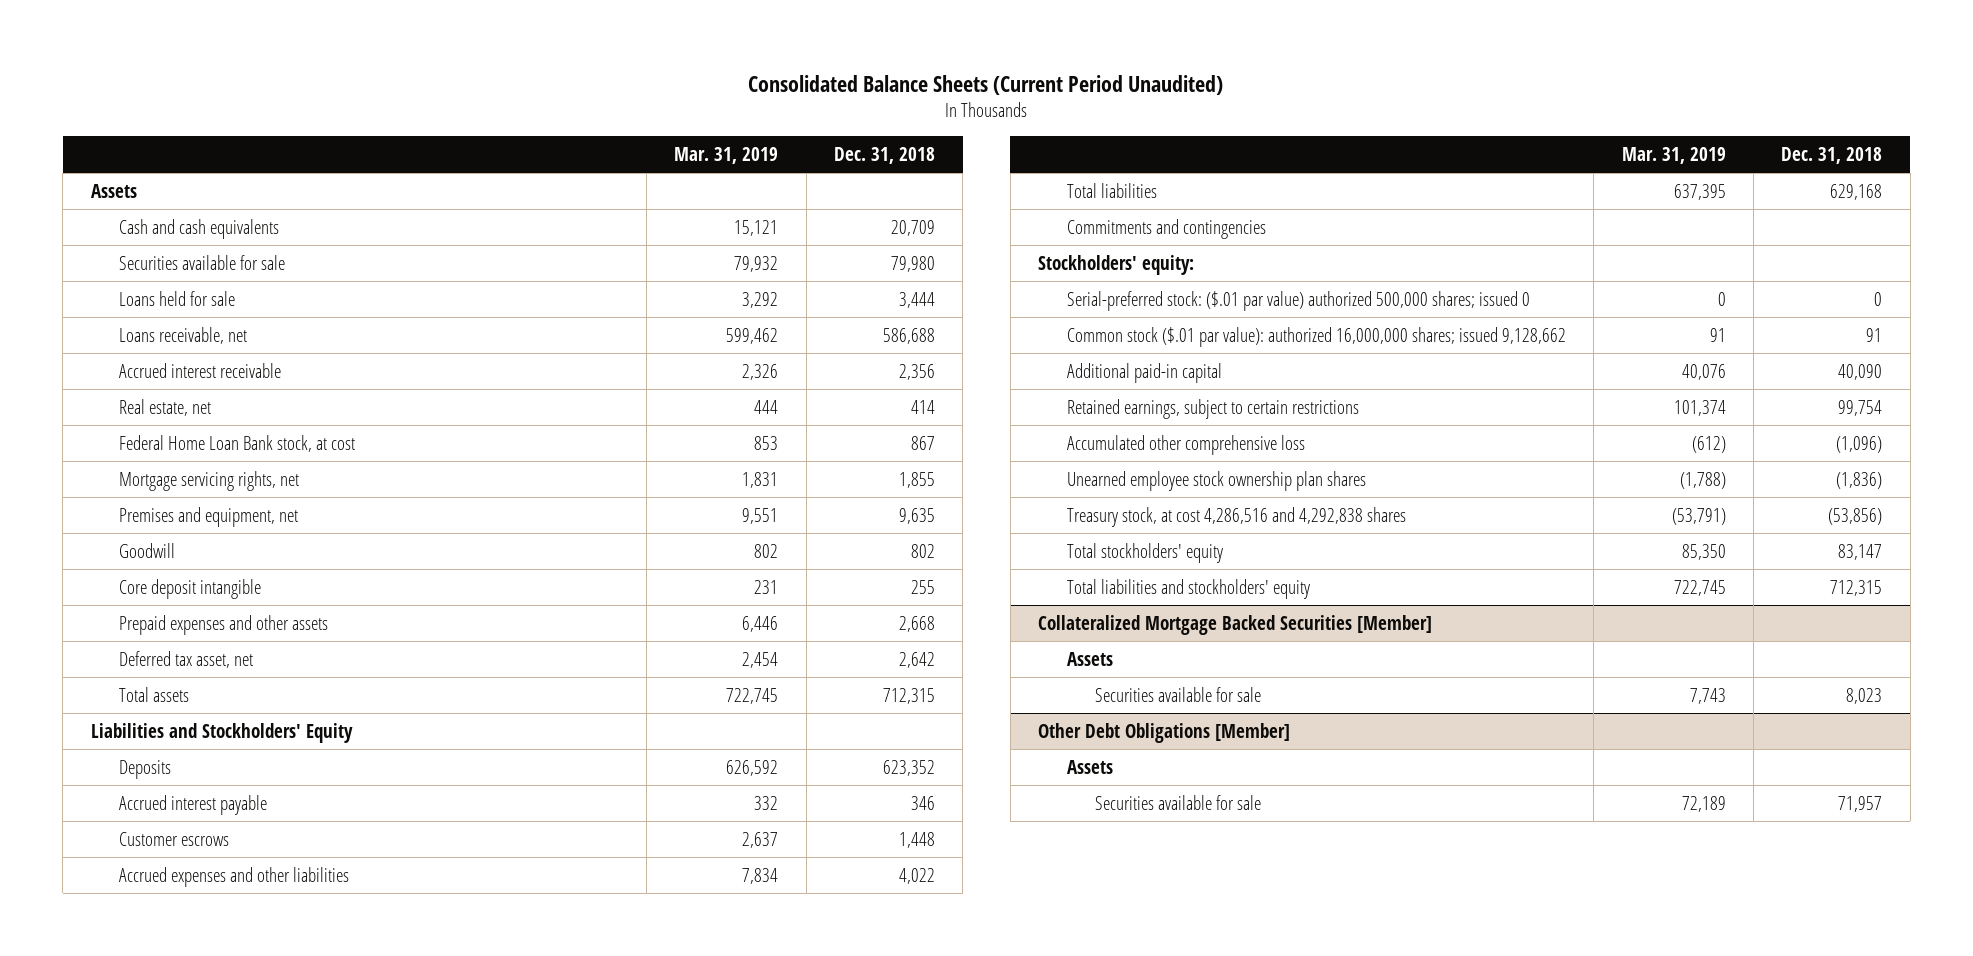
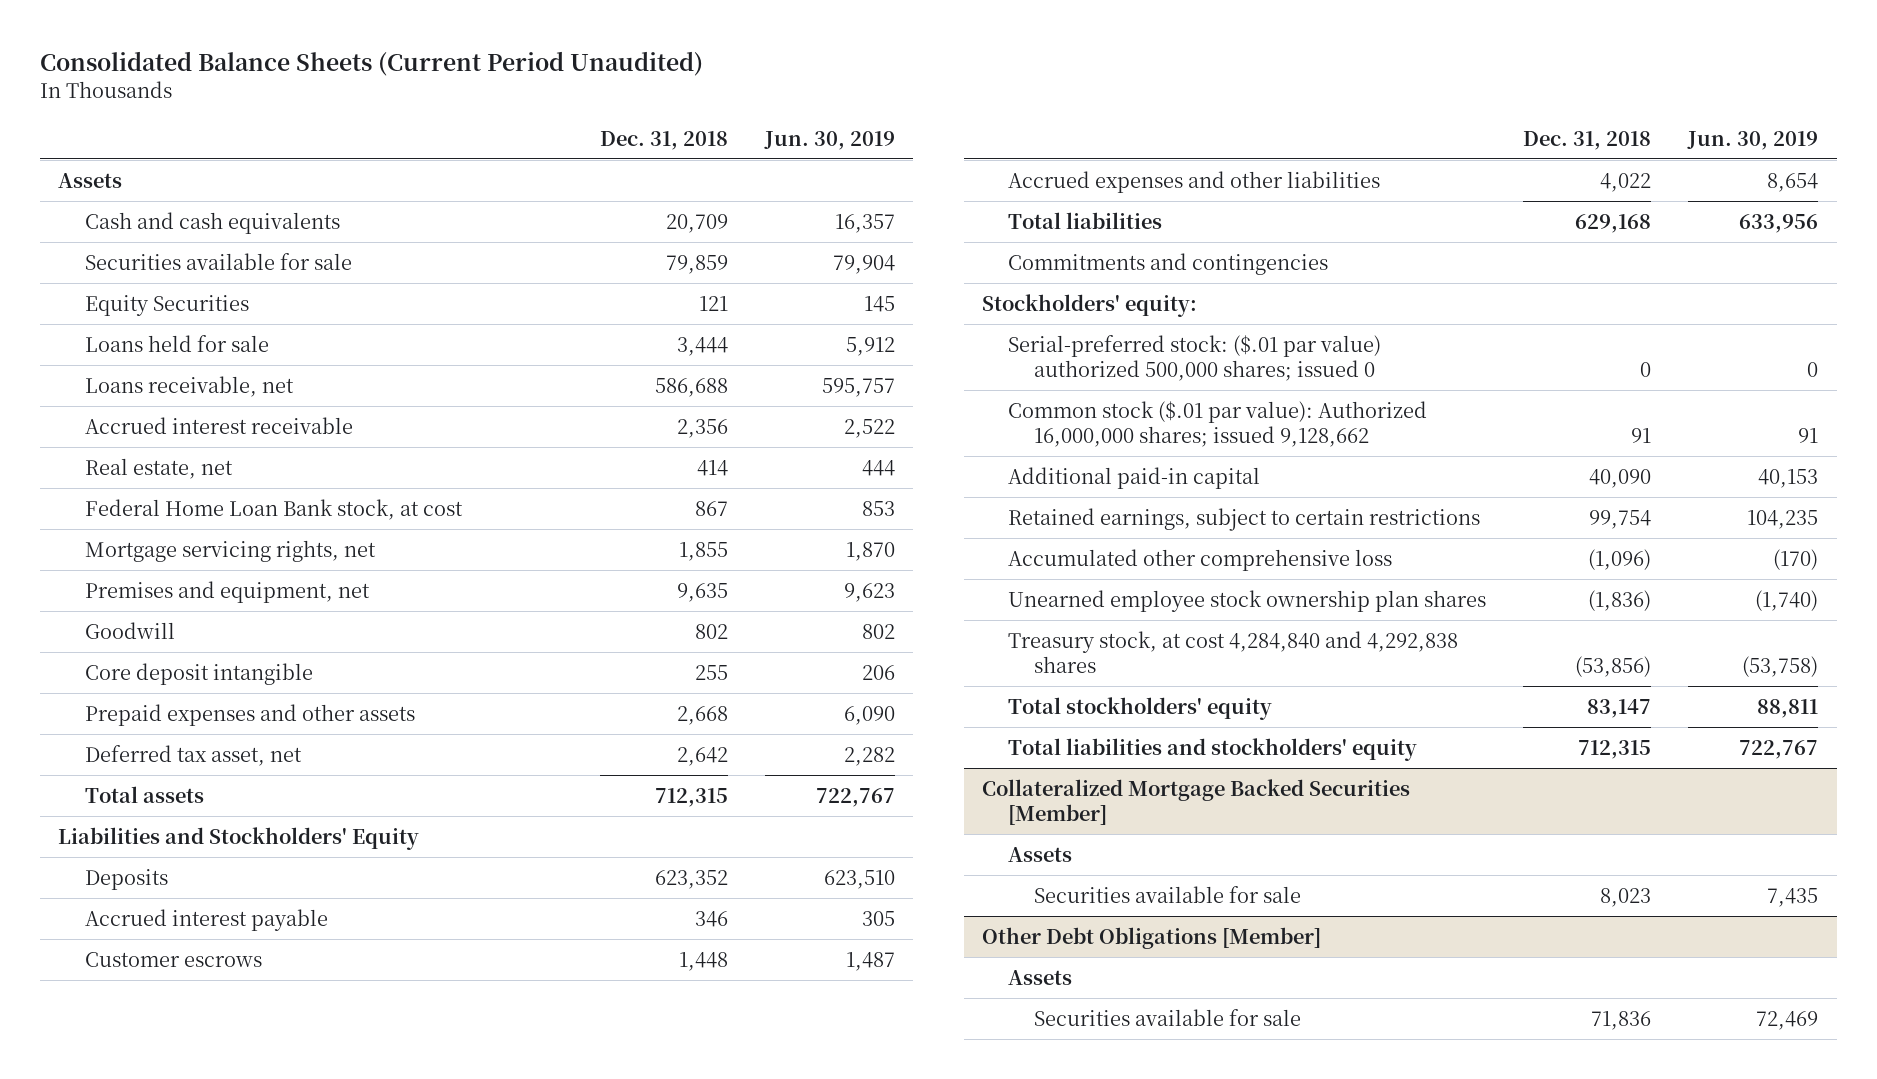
[674,146,779,164] Mar. 31, 2019 -> none
none -> [763,130,895,150] Jun. 30, 2019
[890,255,935,272] 79,980 -> [665,254,728,274] 79,859
none -> [84,294,249,316] Equity Securities
[1066,326,1566,347] Common stock ($.01 par value): authorized 16,000,000 shares; issued 9,128,662 -> [1008,400,1428,448] Common stock ($.01 par value): Authorized 16,000,000 shares; issued 9,128,662
[1066,506,1406,527] Treasury stock, at cost 4,286,516 and 4,292,838 shares -> [1008,630,1459,674] Treasury stock, at cost 4,284,840 and 4,292,838 shares
[1838,795,1883,812] 71,957 -> [1591,1010,1652,1030] 71,836

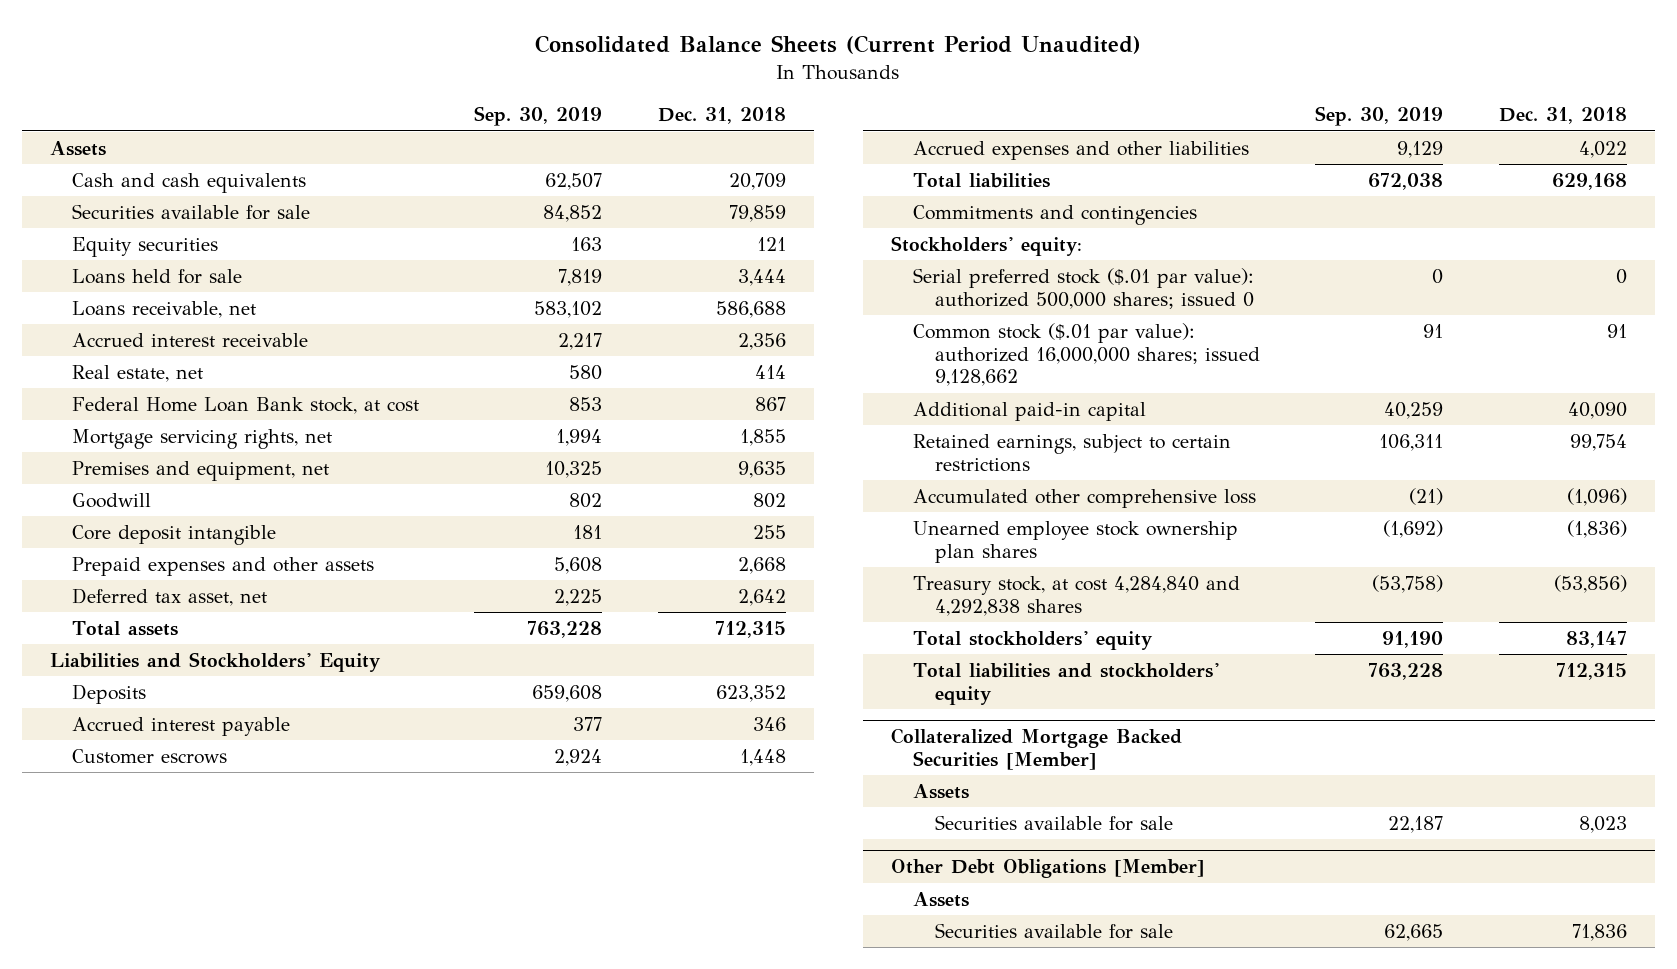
[763,130,895,150] Jun. 30, 2019 -> none
none -> [474,106,603,127] Sep. 30, 2019
[84,294,249,316] Equity Securities -> [71,236,218,257] Equity securities
[1008,334,1382,382] Serial-preferred stock: ($.01 par value) authorized 500,000 shares; issued 0 -> [912,267,1254,309] Serial preferred stock ($.01 par value): authorized 500,000 shares; issued 0
[1008,400,1428,448] Common stock ($.01 par value): Authorized 16,000,000 shares; issued 9,128,662 -> [912,322,1260,387] Common stock ($.01 par value): authorized 16,000,000 shares; issued 9,128,662

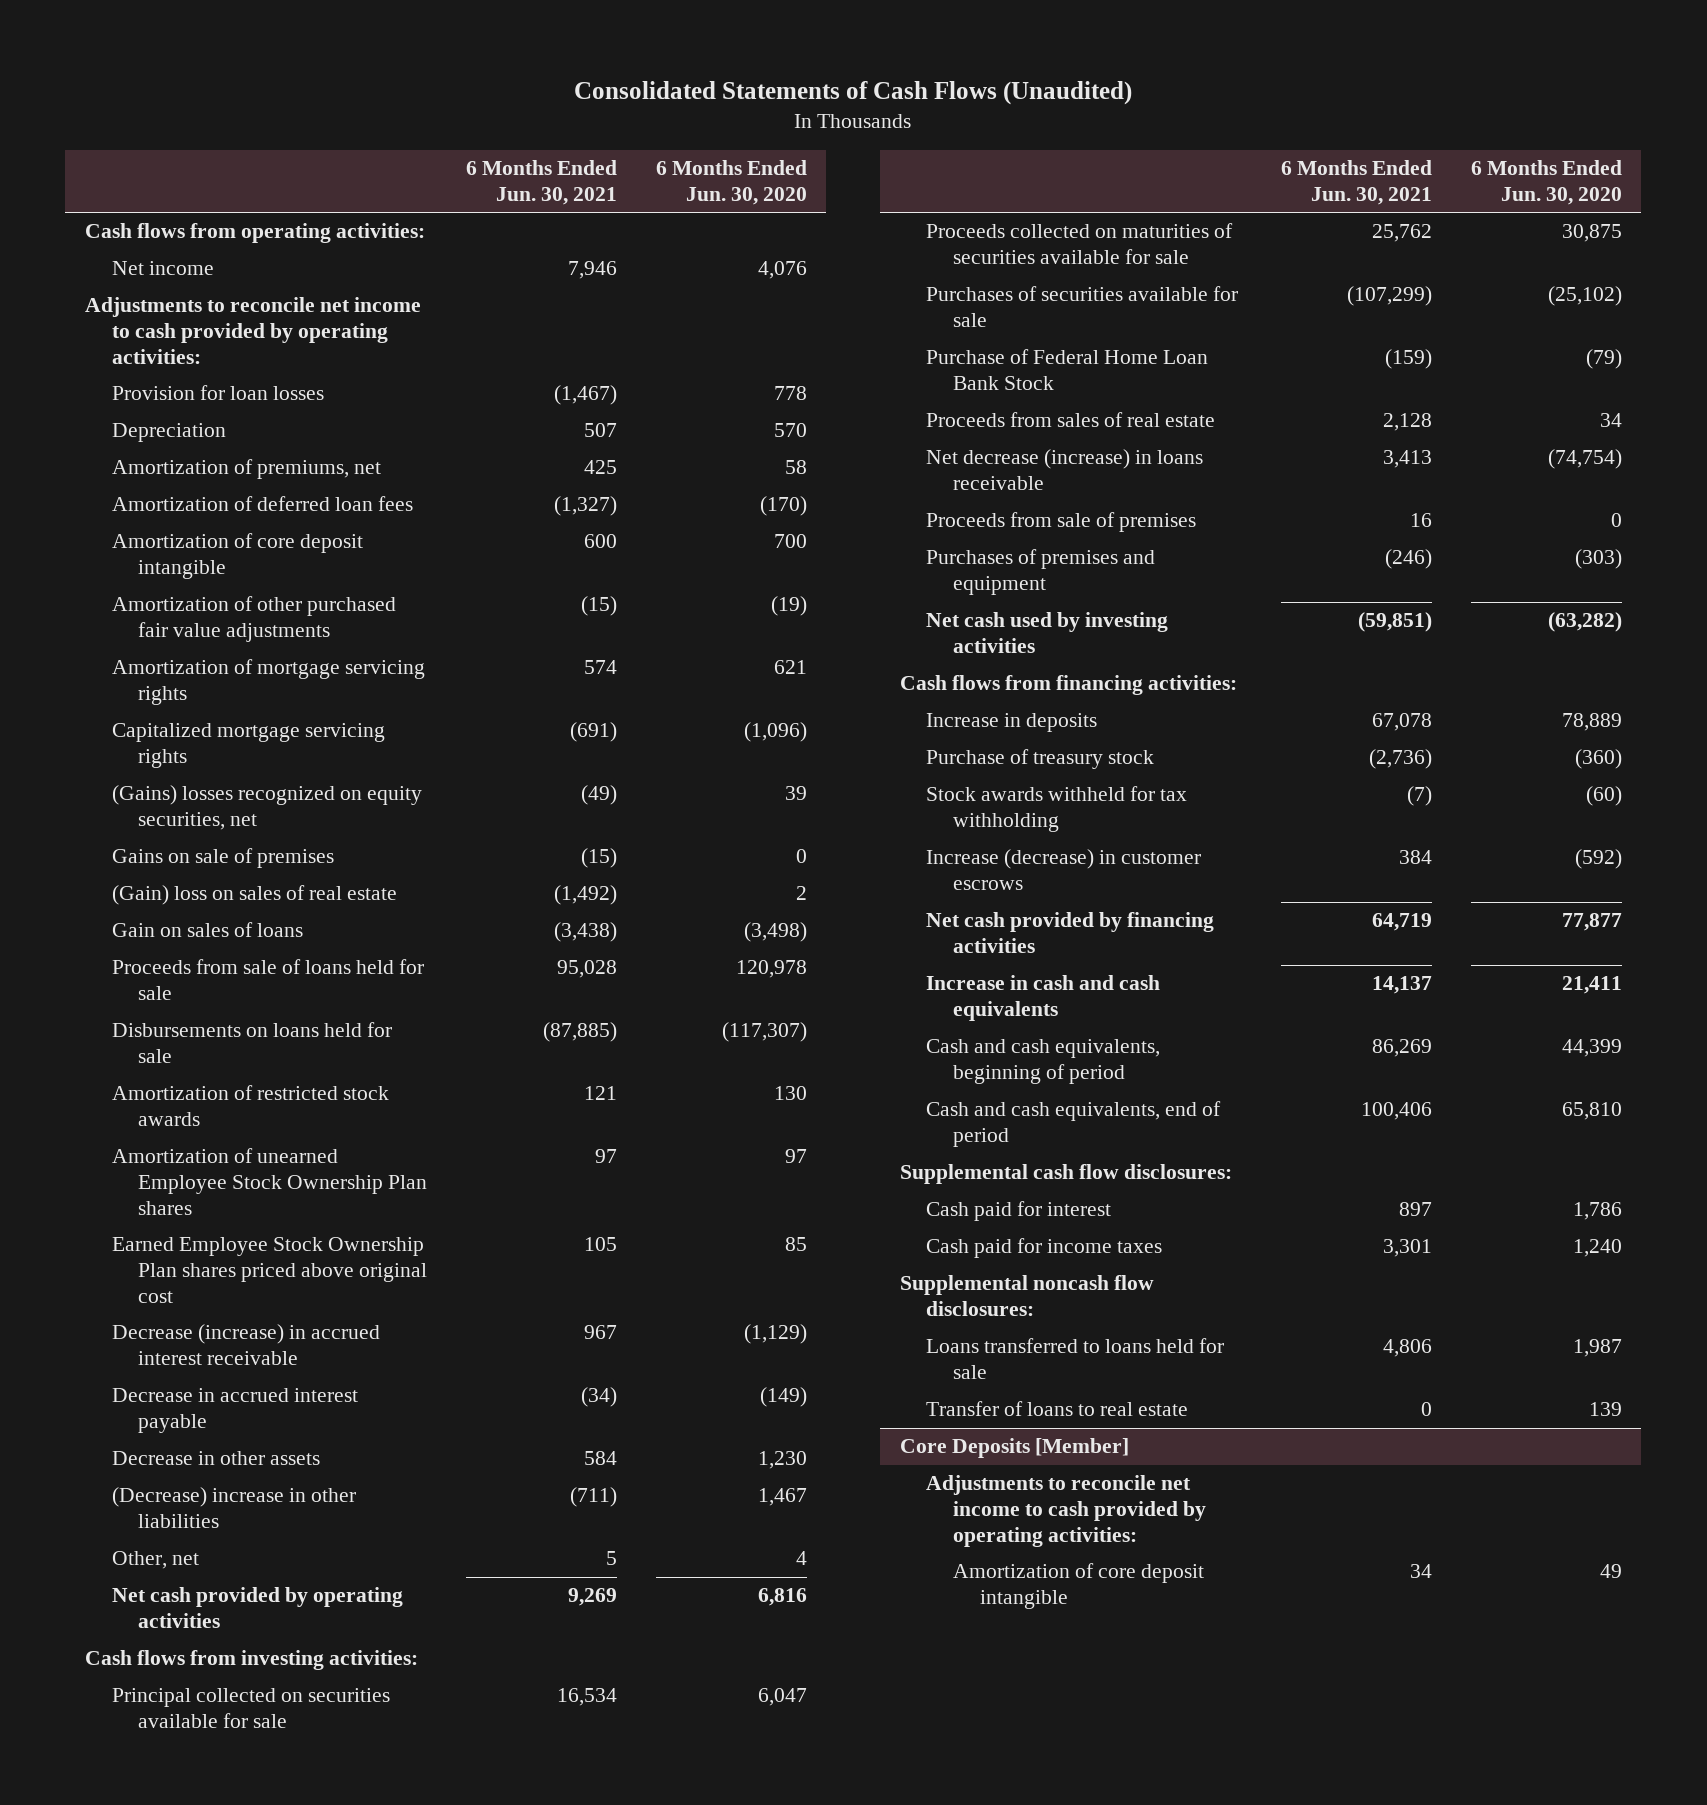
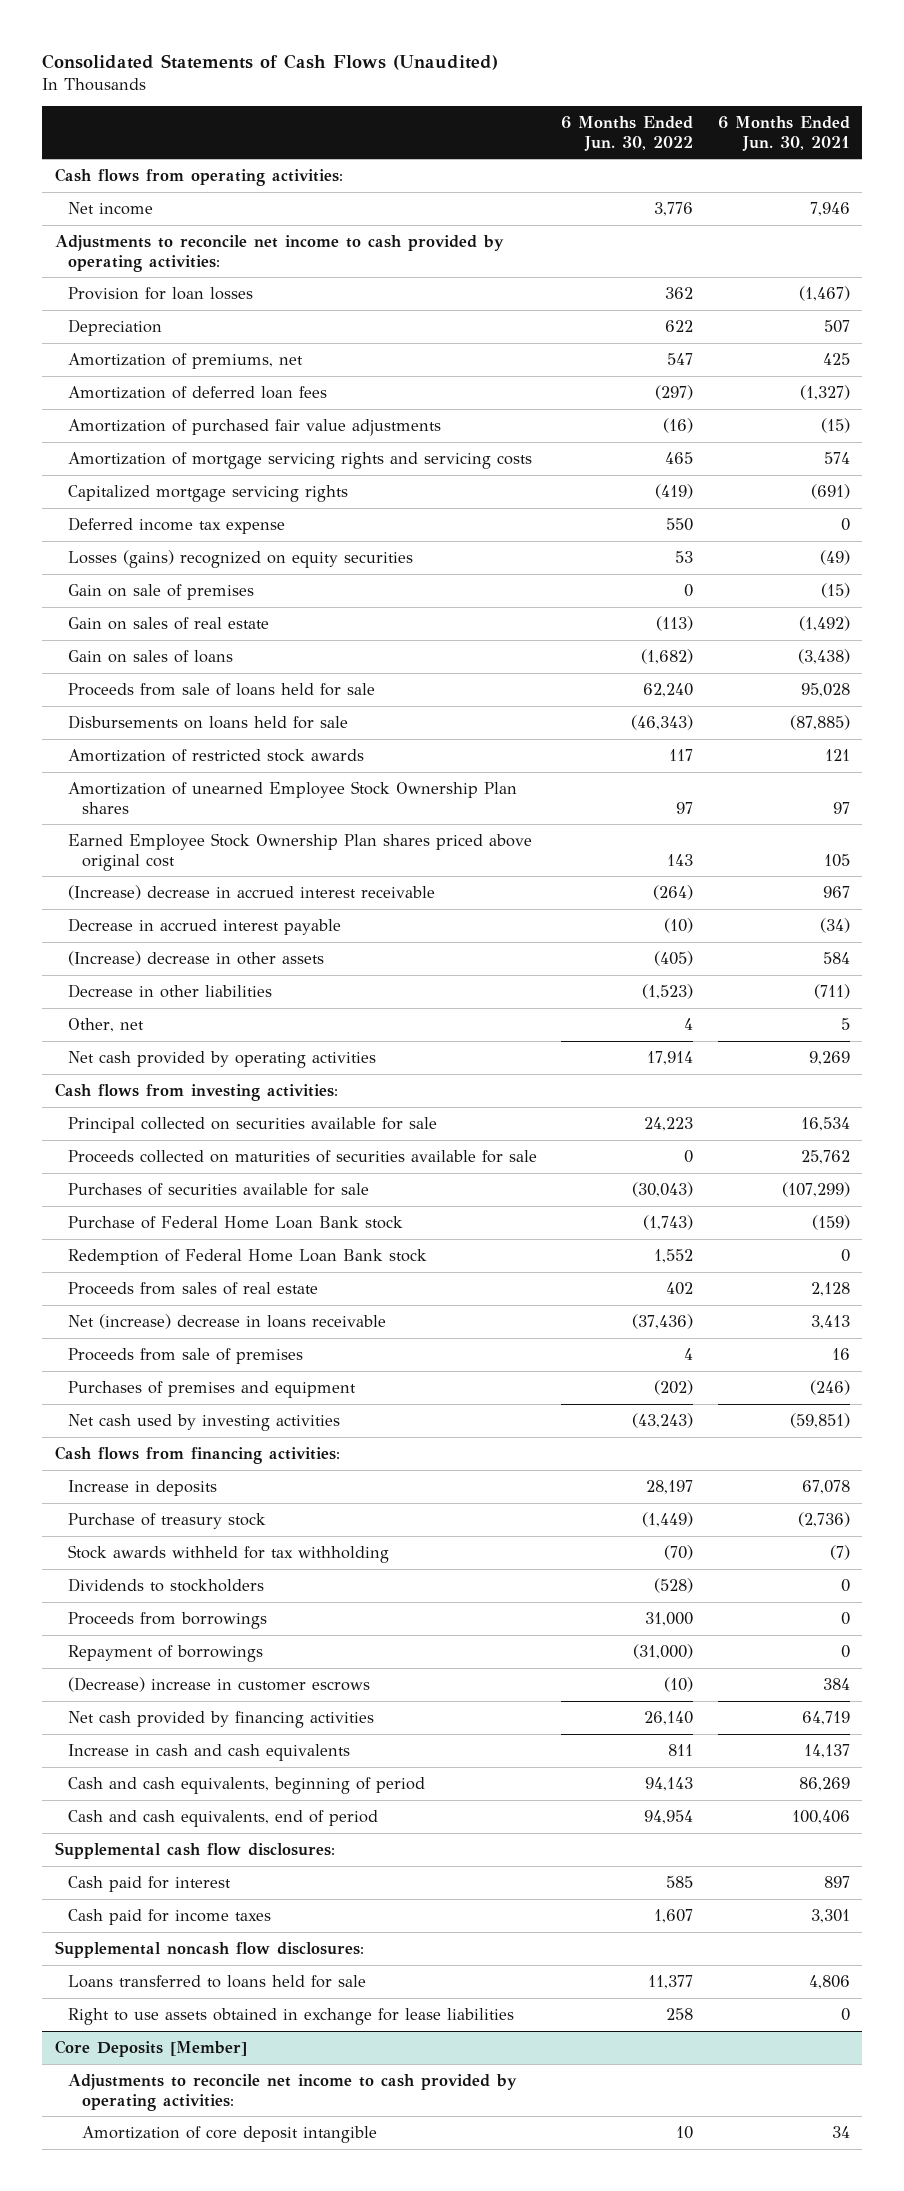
[655,160,807,206] 6 Months Ended Jun. 30, 2020 -> none
none -> [561,115,694,151] 6 Months Ended Jun. 30, 2022
[111,533,363,580] Amortization of core deposit intangible -> none
[111,596,396,643] Amortization of other purchased fair value adjustments -> [68,418,442,436] Amortization of purchased fair value adjustments
[111,659,425,706] Amortization of mortgage servicing rights -> [68,451,533,469] Amortization of mortgage servicing rights and servicing costs
none -> [68,516,286,534] Deferred income tax expense
[111,785,422,831] (Gains) losses recognized on equity securities, net -> [68,549,414,568] Losses (gains) recognized on equity securities
[111,848,334,869] Gains on sale of premises -> [68,583,255,600] Gain on sale of premises
[111,885,397,906] (Gain) loss on sales of real estate -> [68,616,270,630] Gain on sales of real estate
[111,1324,380,1366] Decrease (increase) in accrued interest receivable -> [68,884,436,900] (Increase) decrease in accrued interest receivable
[111,1451,320,1466] Decrease in other assets -> [68,950,325,966] (Increase) decrease in other assets
[111,1487,356,1529] (Decrease) increase in other liabilities -> [68,983,273,998] Decrease in other liabilities
[926,349,1209,391] Purchase of Federal Home Loan Bank Stock -> [68,1215,404,1229] Purchase of Federal Home Loan Bank stock
none -> [68,1248,428,1265] Redemption of Federal Home Loan Bank stock
[926,449,1204,491] Net decrease (increase) in loans receivable -> [68,1313,387,1329] Net (increase) decrease in loans receivable
none -> [68,1577,265,1592] Dividends to stockholders
none -> [68,1611,268,1629] Proceeds from borrowings
none -> [68,1644,264,1662] Repayment of borrowings
[926,849,1202,891] Increase (decrease) in customer escrows -> [68,1676,371,1692] (Decrease) increase in customer escrows
[926,1401,1189,1417] Transfer of loans to real estate -> none
none -> [68,2007,515,2025] Right to use assets obtained in exchange for lease liabilities

